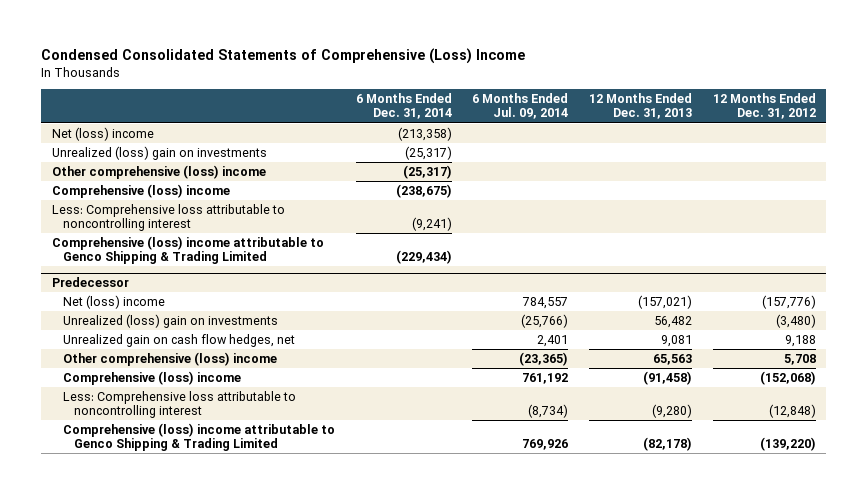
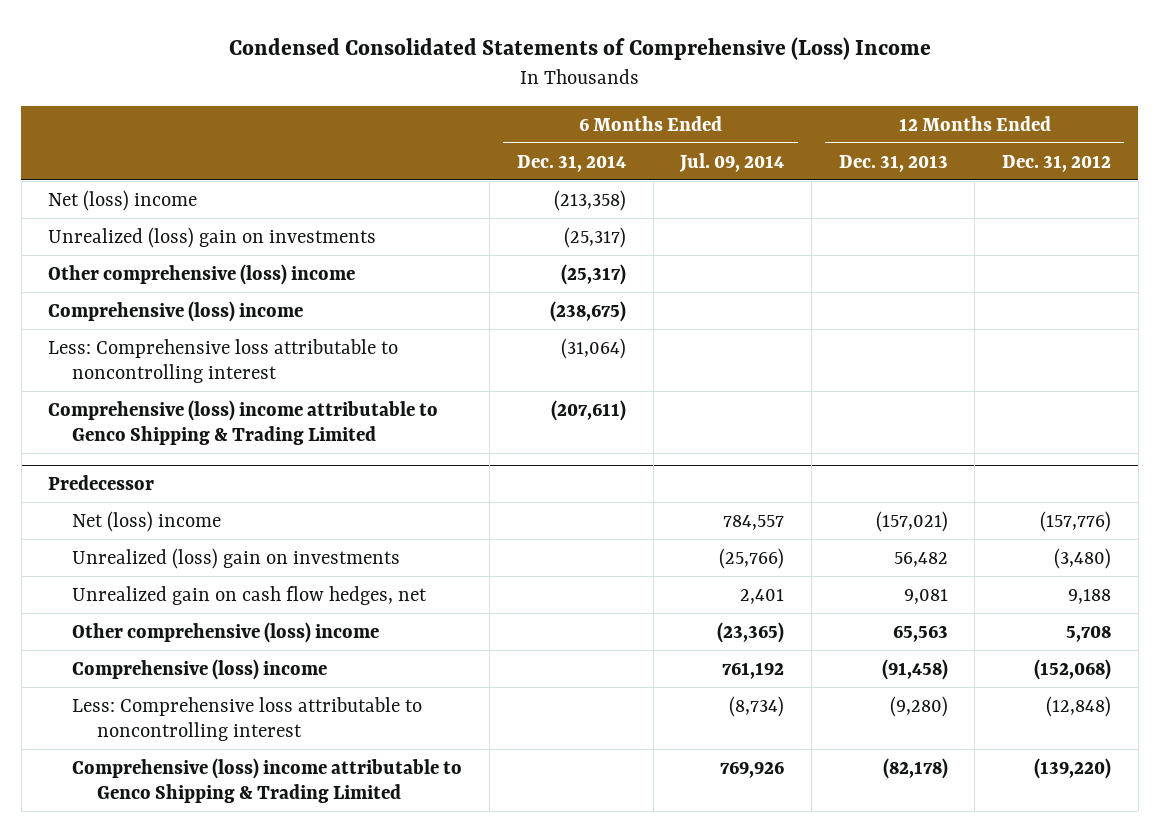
[411,217,452,232] (9,241) -> [560,337,626,359] (31,064)
[395,250,452,265] (229,434) -> [550,399,626,421] (207,611)

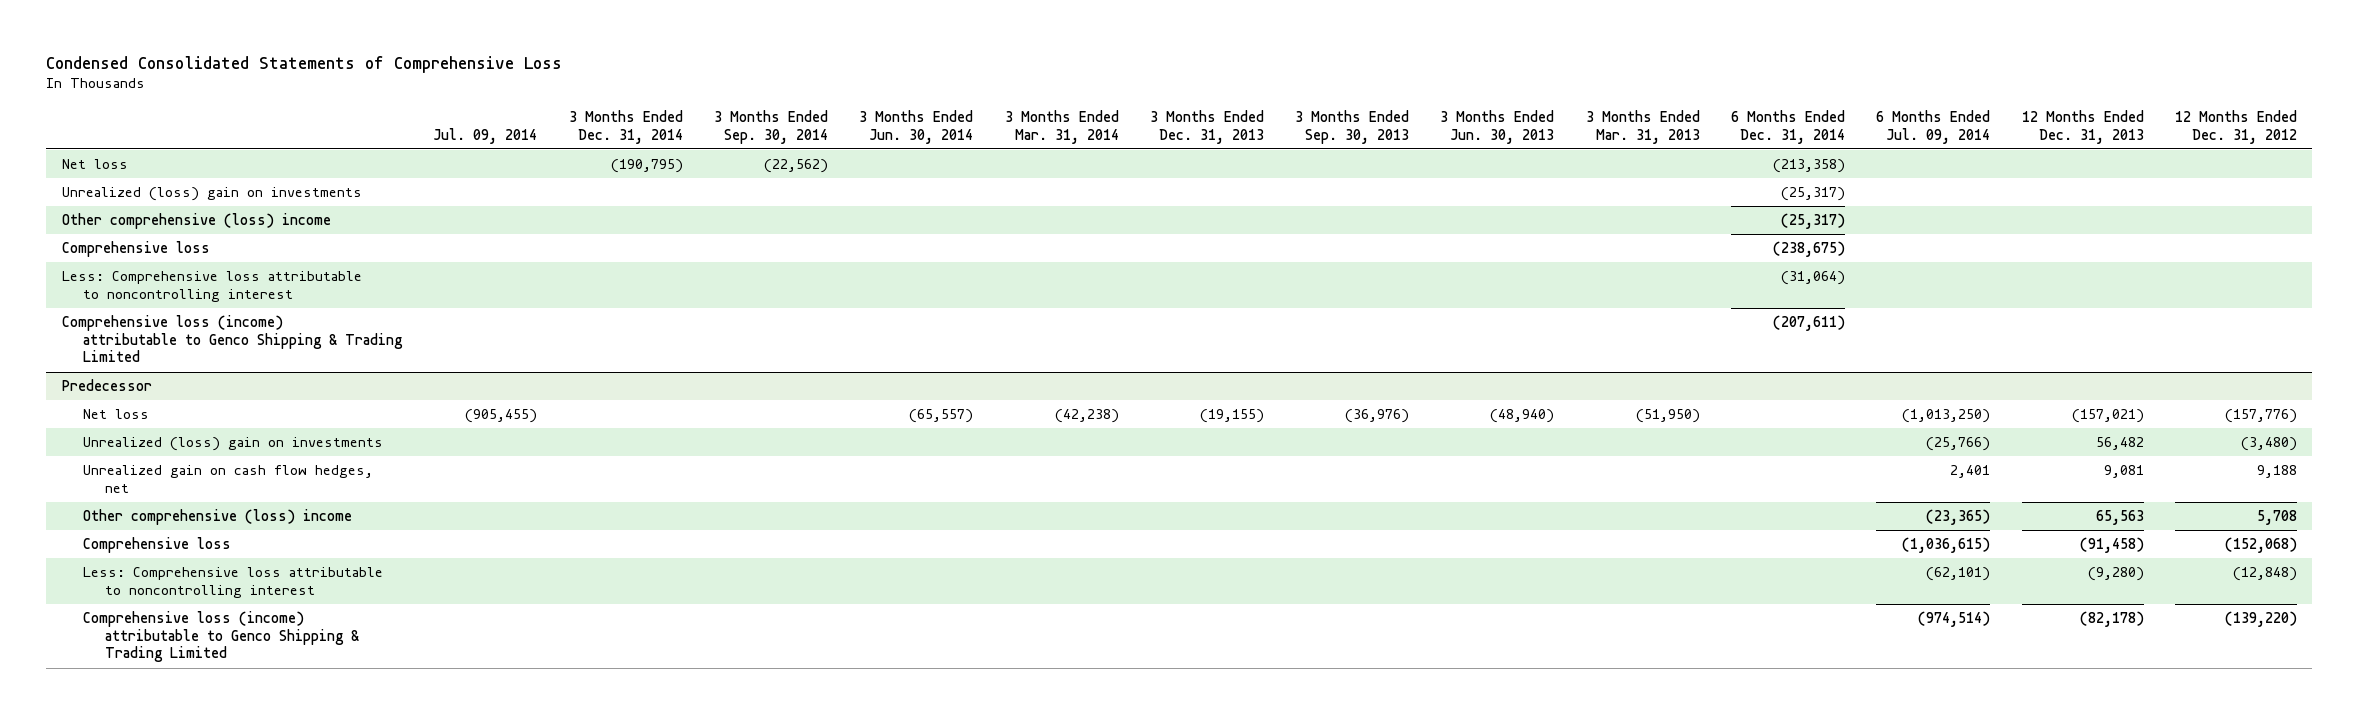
[228,36,931,60] Condensed Consolidated Statements of Comprehensive (Loss) Income -> [45,55,562,73] Condensed Consolidated Statements of Comprehensive Loss
none -> [433,127,538,144] Jul. 09, 2014
none -> [568,110,683,144] 3 Months Ended Dec. 31, 2014
none -> [714,110,829,144] 3 Months Ended Sep. 30, 2014
none -> [859,110,974,144] 3 Months Ended Jun. 30, 2014
none -> [1004,110,1119,144] 3 Months Ended Mar. 31, 2014
none -> [1149,110,1264,144] 3 Months Ended Dec. 31, 2013
none -> [1295,110,1410,144] 3 Months Ended Sep. 30, 2013
none -> [1440,110,1555,144] 3 Months Ended Jun. 30, 2013
none -> [1585,110,1700,144] 3 Months Ended Mar. 31, 2013
[48,189,198,211] Net (loss) income -> [61,159,128,170] Net loss
[48,300,304,322] Comprehensive (loss) income -> [61,241,210,258] Comprehensive loss
[48,399,439,445] Comprehensive (loss) income attributable to Genco Shipping & Trading Limited -> [61,315,404,363] Comprehensive loss (income) attributable to Genco Shipping & Trading Limited
[72,510,222,532] Net (loss) income -> [83,409,150,420] Net loss
[723,514,785,530] 784,557 -> [1902,409,1991,424] (1,013,250)
[72,658,328,680] Comprehensive (loss) income -> [83,537,232,554] Comprehensive loss
[722,661,785,679] 761,192 -> [1902,537,1991,554] (1,036,615)
[729,695,785,717] (8,734) -> [1926,567,1991,582] (62,101)
[72,757,463,803] Comprehensive (loss) income attributable to Genco Shipping & Trading Limited -> [83,611,359,663] Comprehensive loss (income) attributable to Genco Shipping & Trading Limited
[720,760,785,778] 769,926 -> [1918,611,1991,628] (974,514)

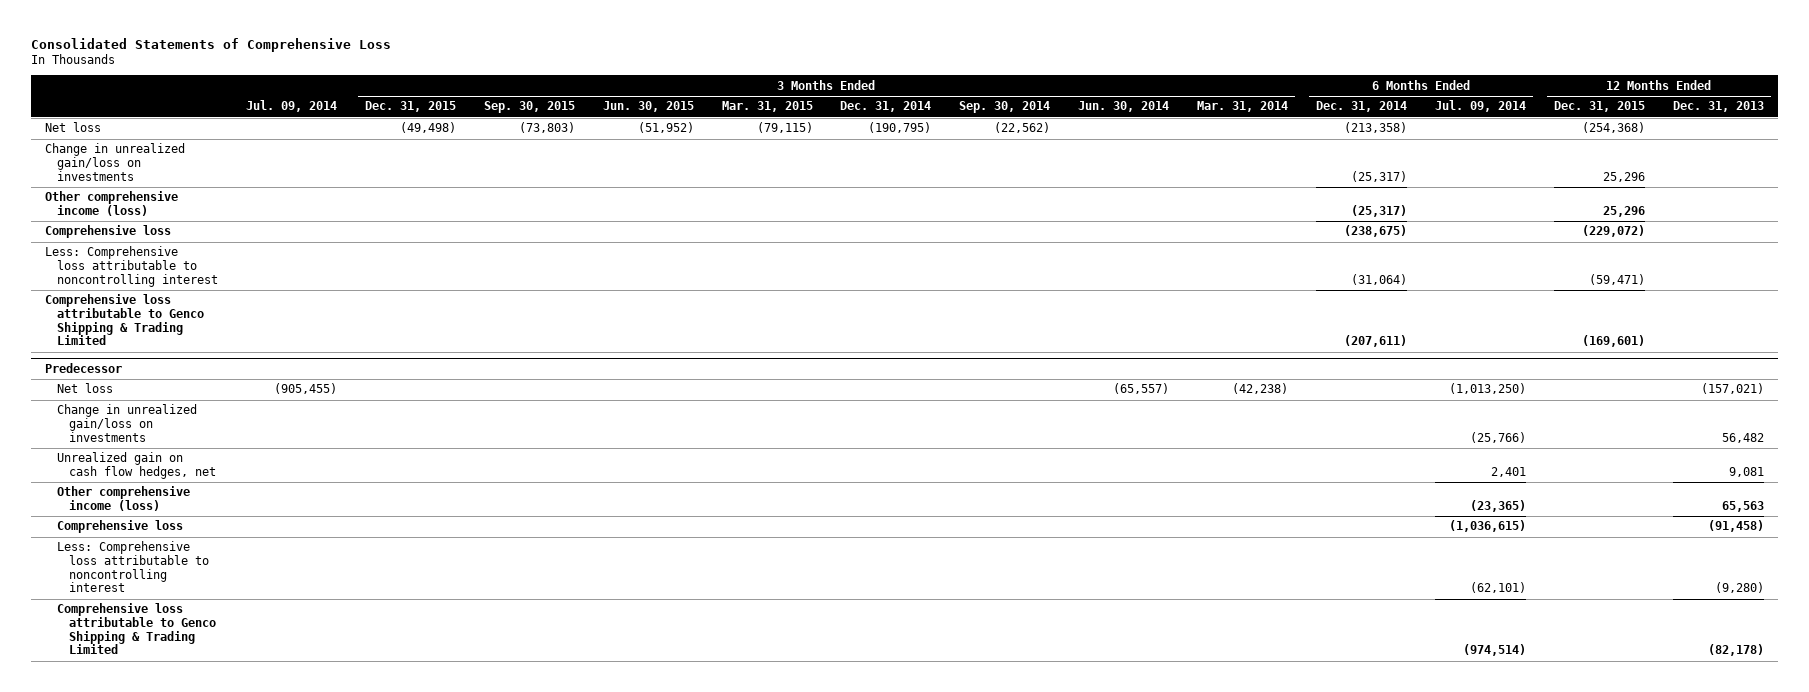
[45,55,562,73] Condensed Consolidated Statements of Comprehensive Loss -> [31,37,392,52] Consolidated Statements of Comprehensive Loss
[1149,110,1264,144] 3 Months Ended Dec. 31, 2013 -> none
[1295,110,1410,144] 3 Months Ended Sep. 30, 2013 -> none
[1440,110,1555,144] 3 Months Ended Jun. 30, 2013 -> none
[1585,110,1700,144] 3 Months Ended Mar. 31, 2013 -> none
[2174,110,2297,144] 12 Months Ended Dec. 31, 2012 -> none
none -> [364,101,456,113] Dec. 31, 2015
none -> [483,101,575,114] Sep. 30, 2015
none -> [602,101,694,113] Jun. 30, 2015
none -> [721,101,813,113] Mar. 31, 2015
none -> [1553,101,1645,113] Dec. 31, 2015
[61,187,362,202] Unrealized (loss) gain on investments -> [45,143,186,181] Change in unrealized gain/loss on investments
[61,213,331,230] Other comprehensive (loss) income -> [45,191,179,217] Other comprehensive income (loss)
[61,315,404,363] Comprehensive loss (income) attributable to Genco Shipping & Trading Limited -> [45,294,205,346] Comprehensive loss attributable to Genco Shipping & Trading Limited
[83,437,384,452] Unrealized (loss) gain on investments -> [57,404,198,442] Change in unrealized gain/loss on investments
[83,509,353,526] Other comprehensive (loss) income -> [57,486,191,512] Other comprehensive income (loss)
[83,611,359,663] Comprehensive loss (income) attributable to Genco Shipping & Trading Limited -> [57,603,216,655] Comprehensive loss attributable to Genco Shipping & Trading Limited

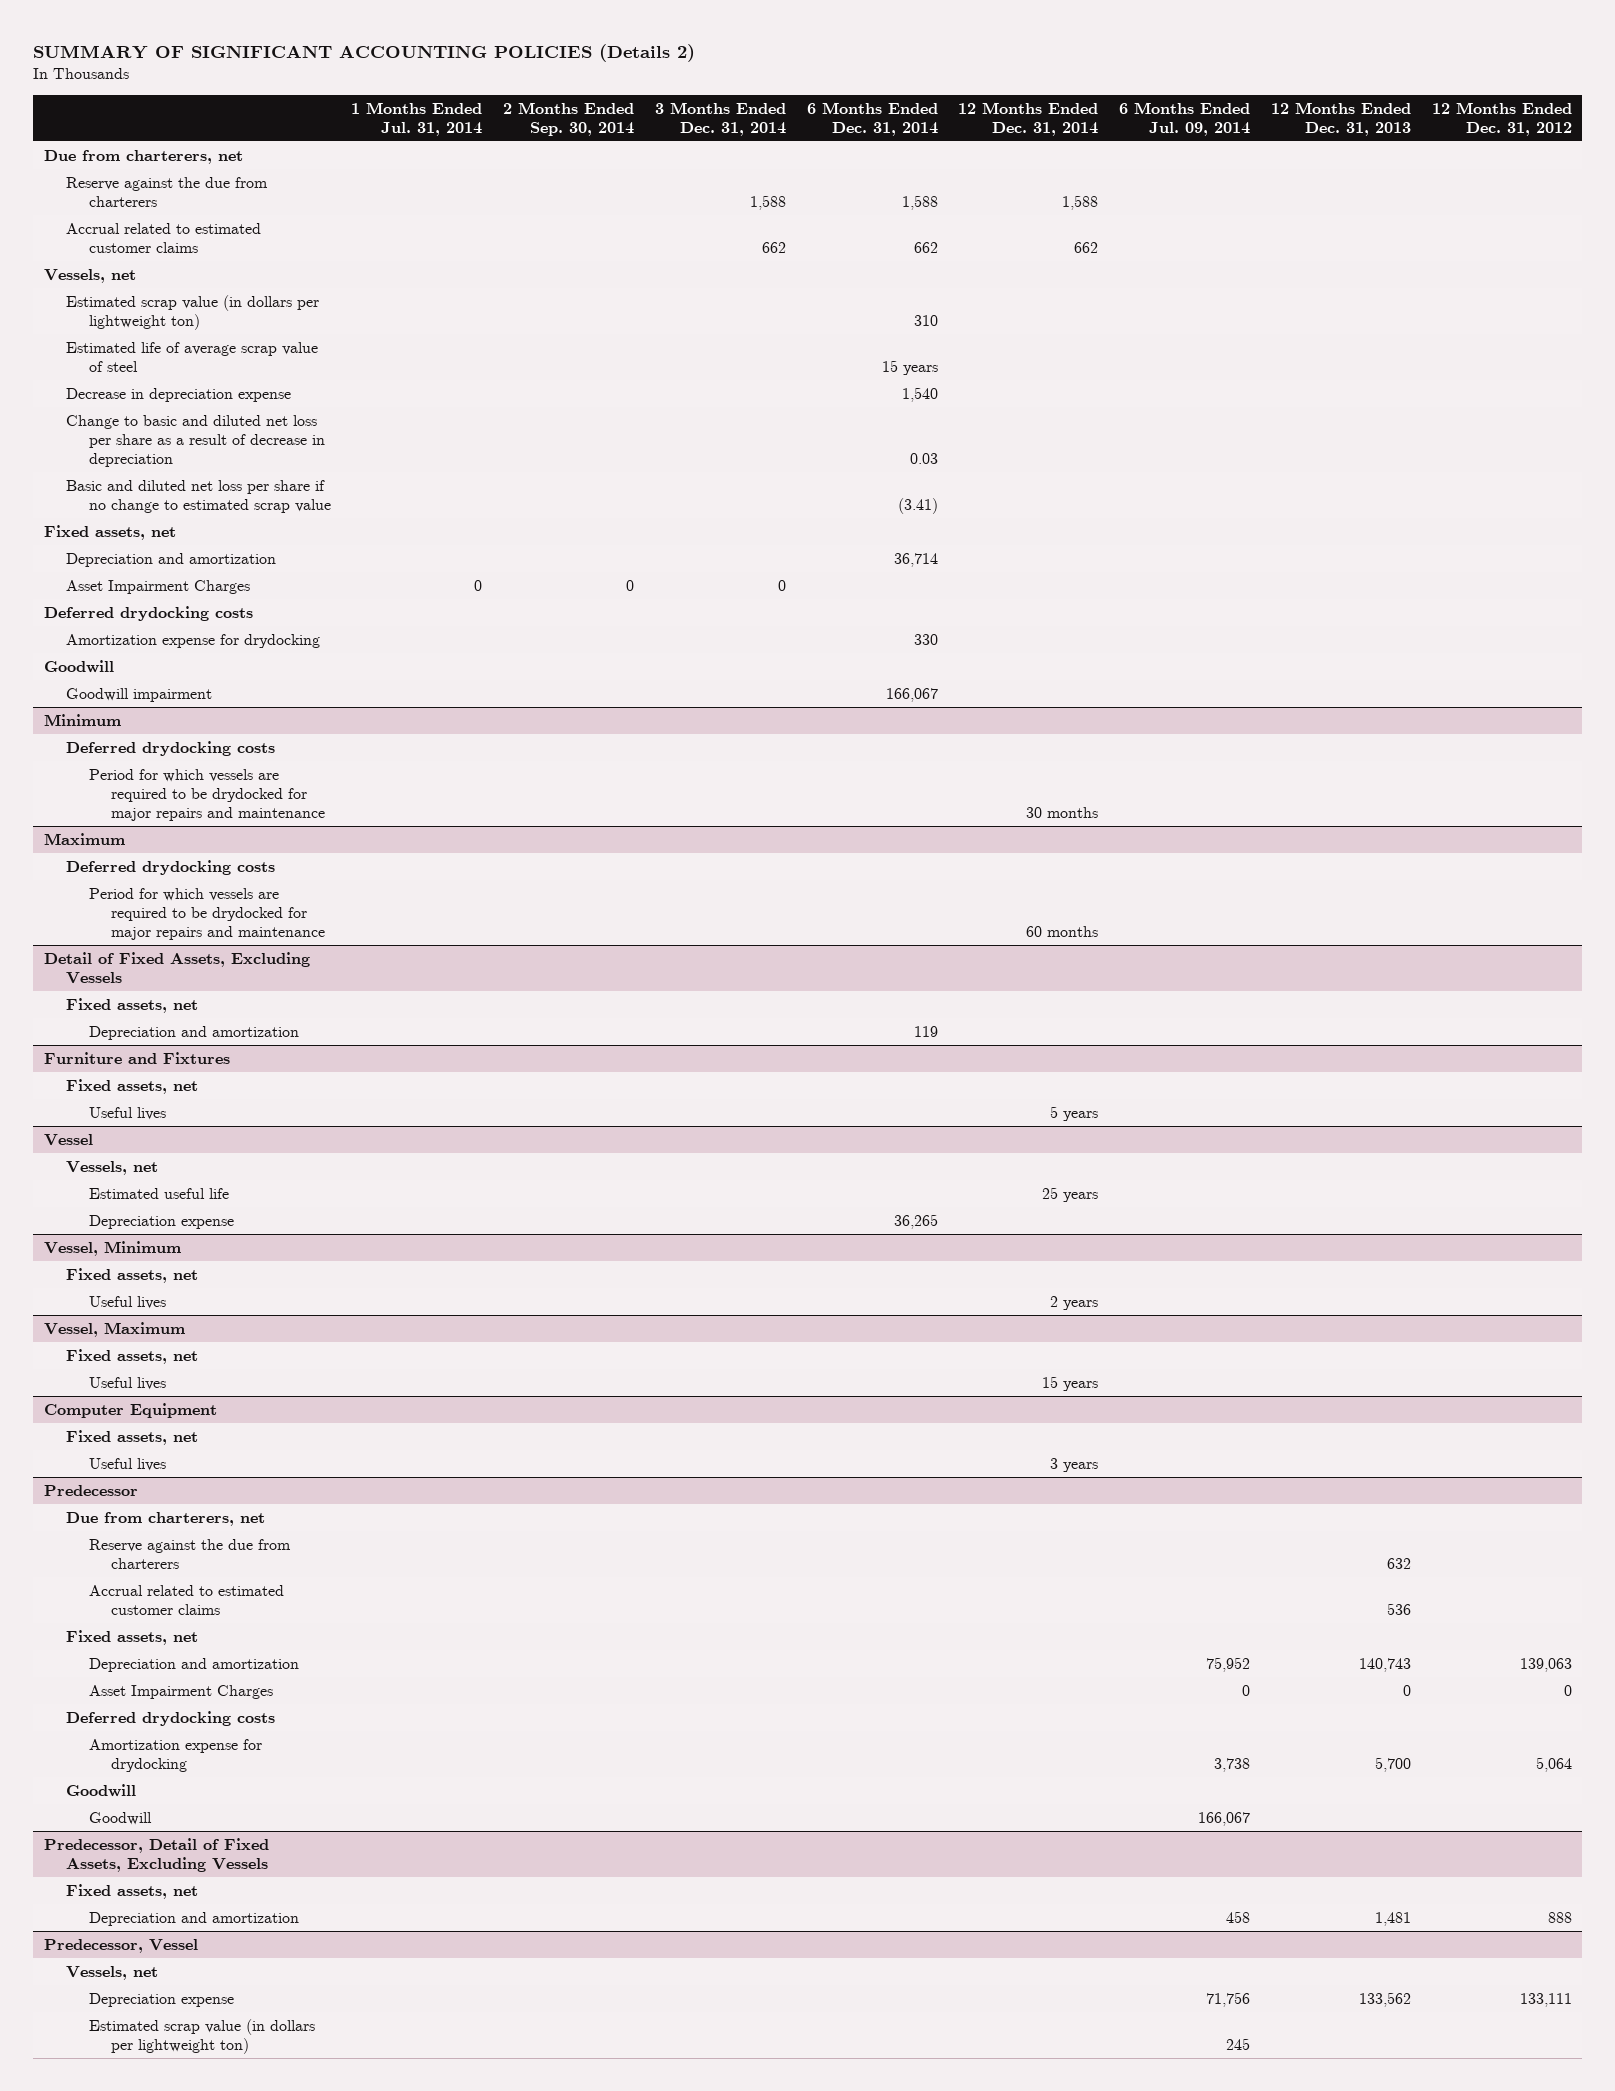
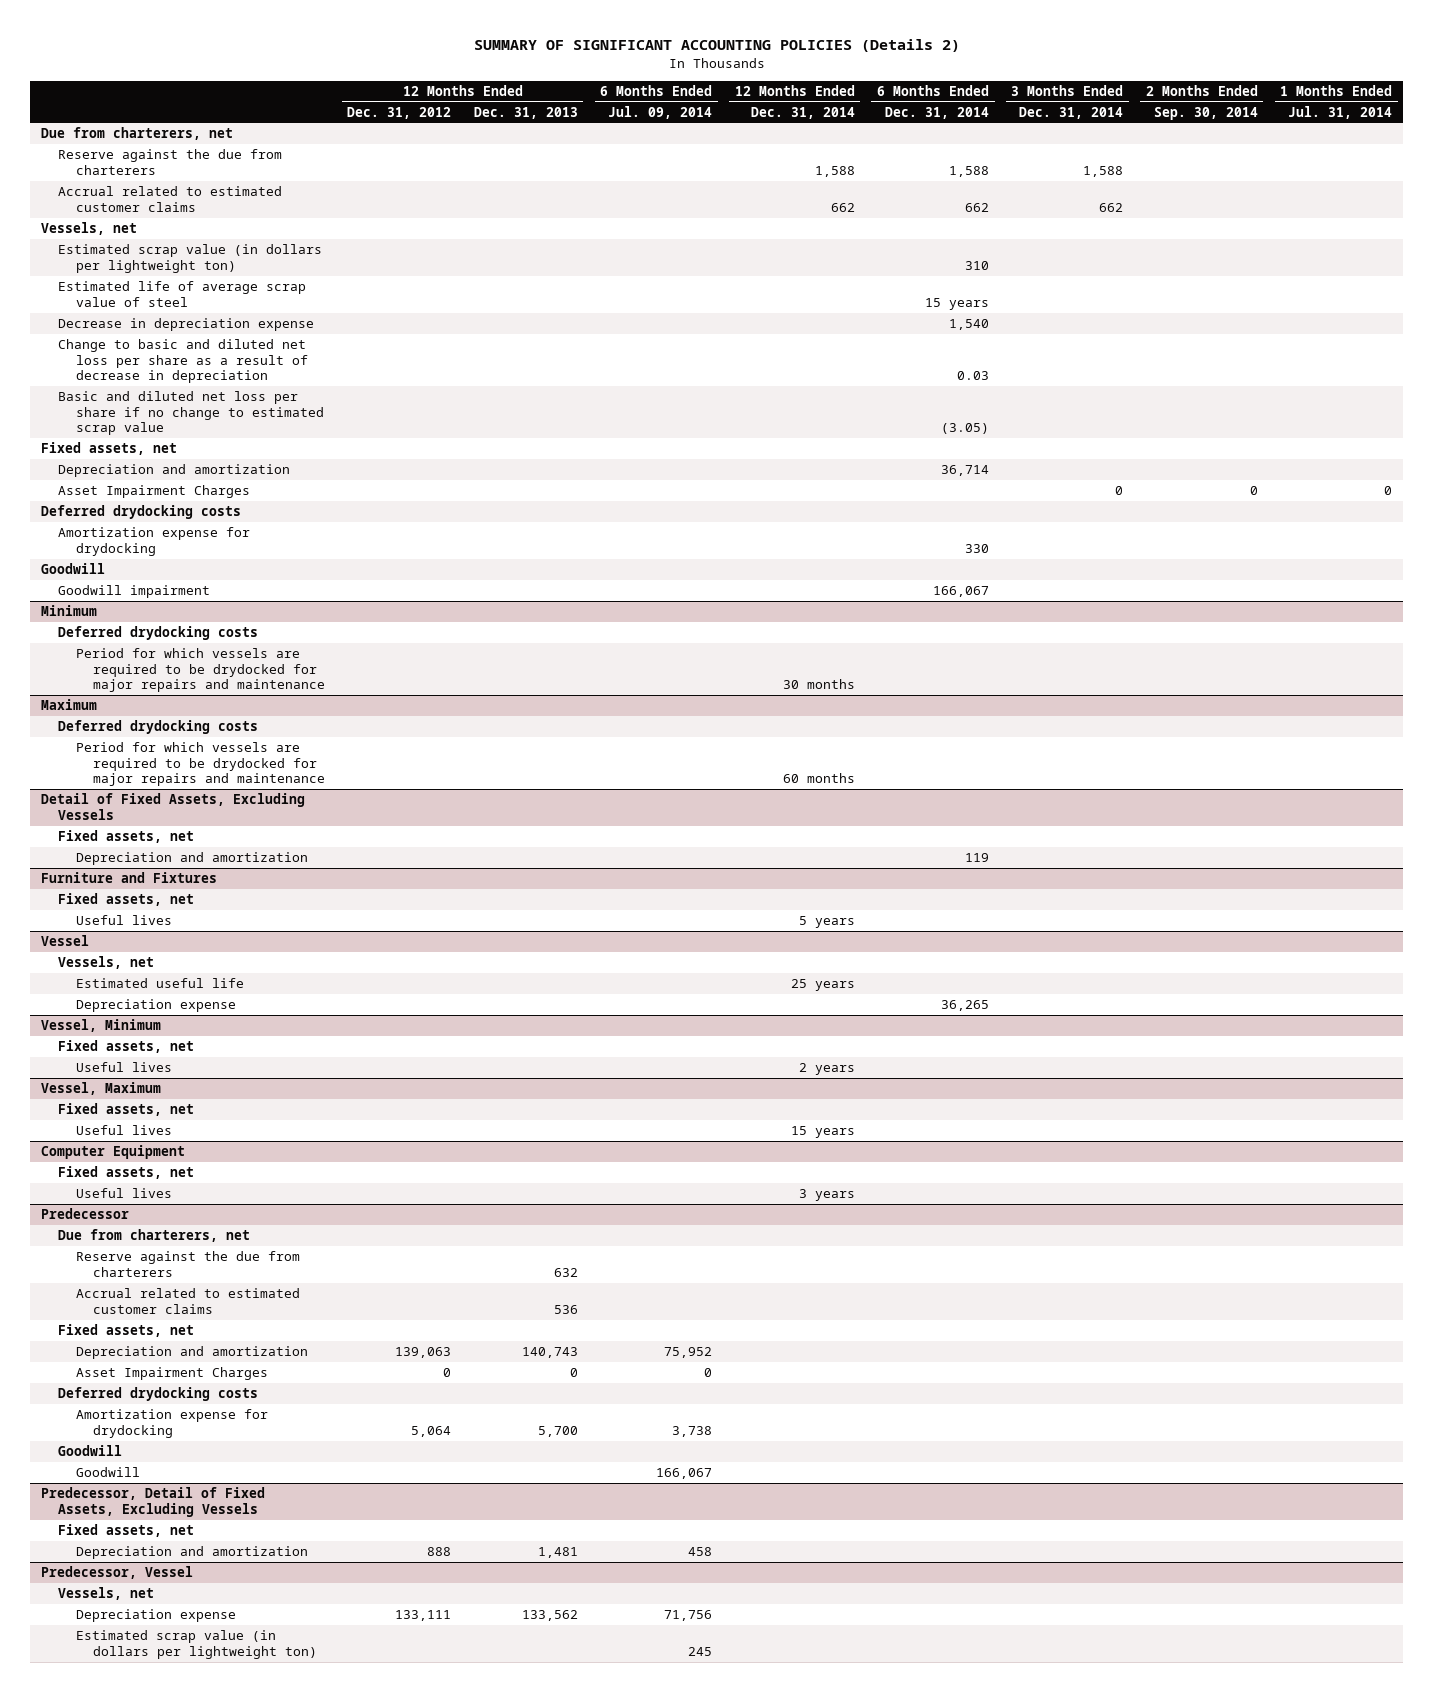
[897,497,938,514] (3.41) -> [940,423,989,435] (3.05)

